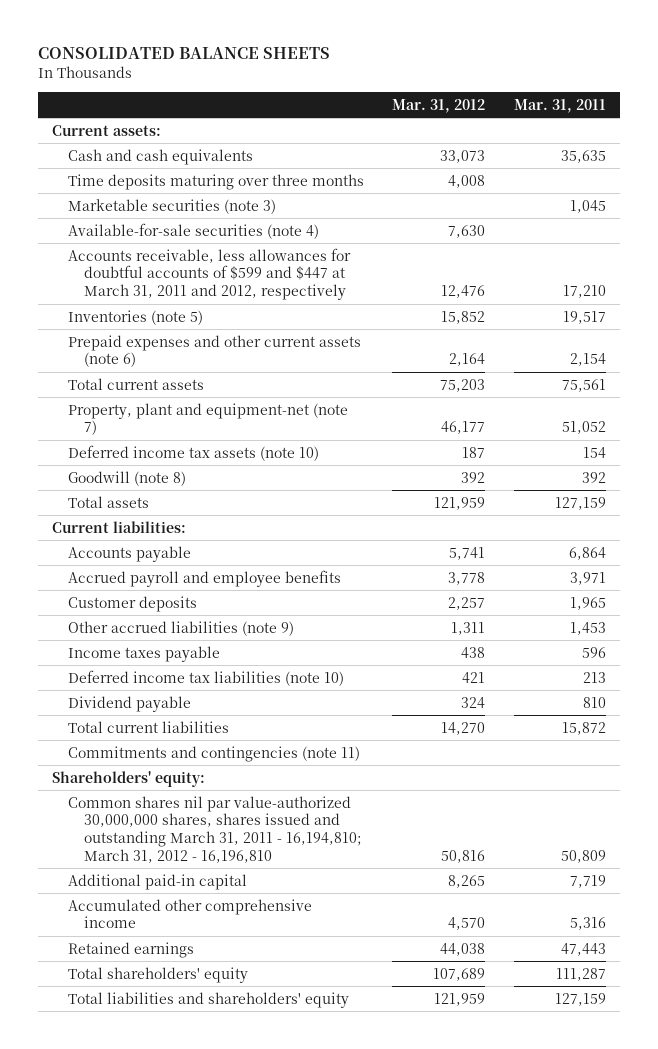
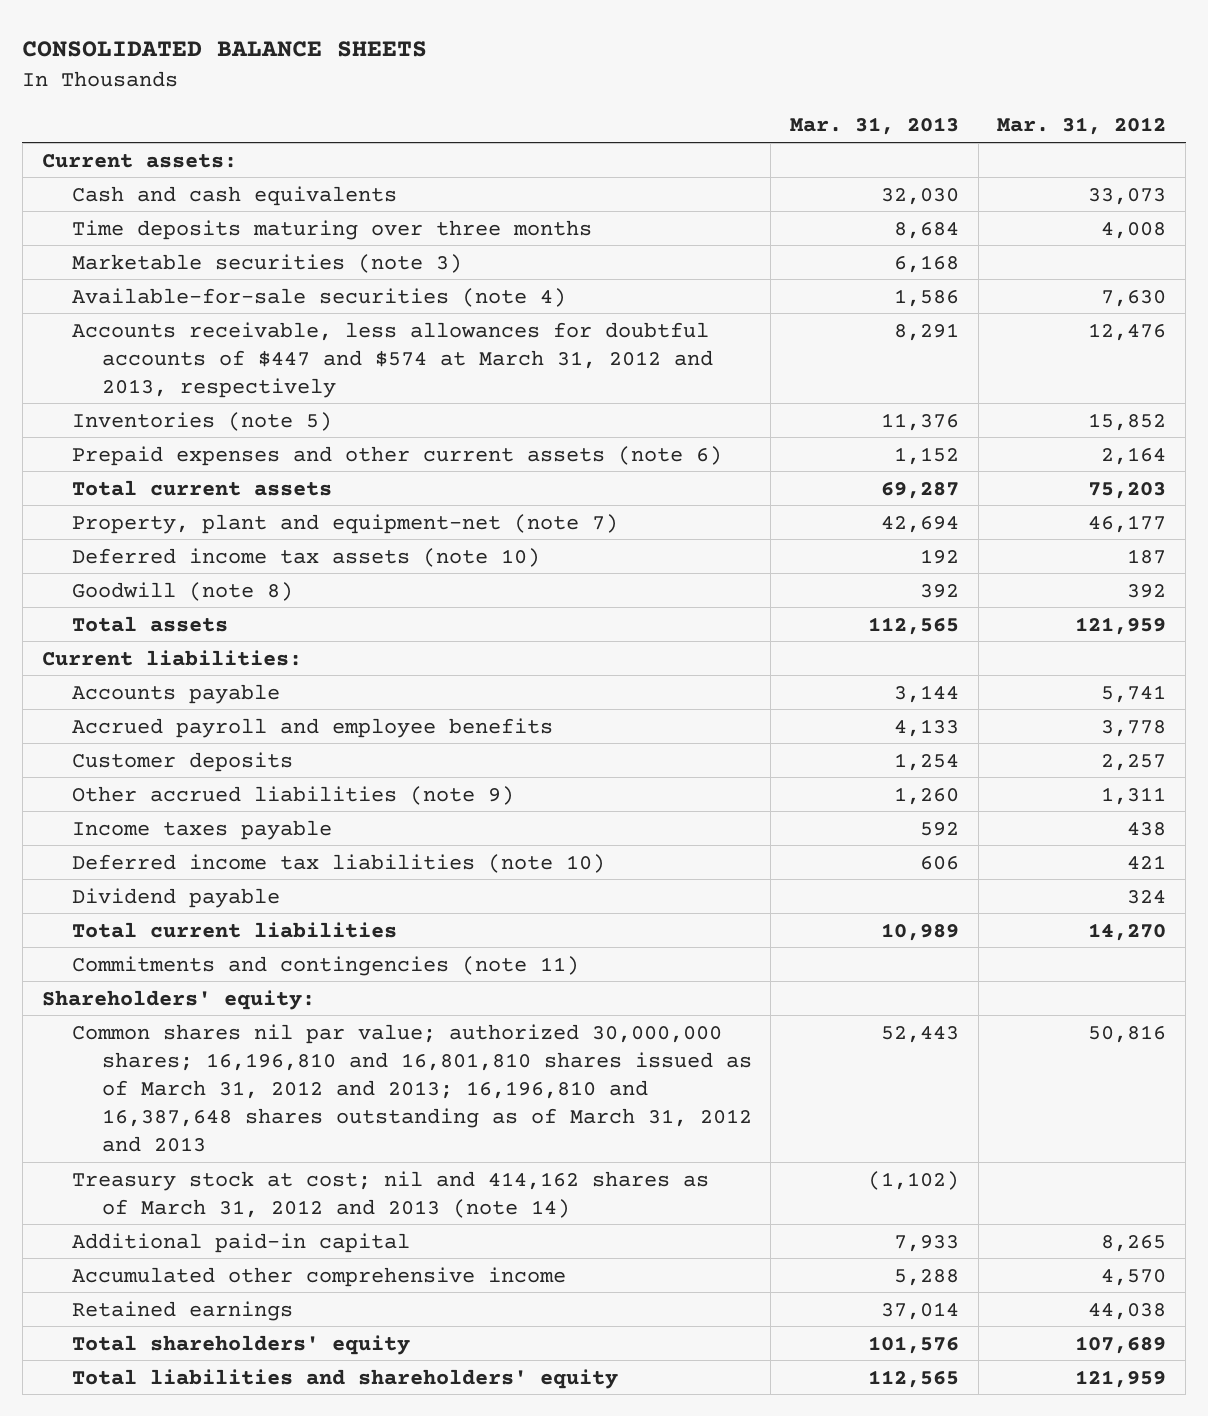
[513,98,606,113] Mar. 31, 2011 -> none
none -> [790,117,960,136] Mar. 31, 2013
[67,247,351,301] Accounts receivable, less allowances for doubtful accounts of $599 and $447 at March 31, 2011 and 2012, respectively -> [71,321,713,398] Accounts receivable, less allowances for doubtful accounts of $447 and $574 at March 31, 2012 and 2013, respectively
[67,795,362,863] Common shares nil par value-authorized 30,000,000 shares, shares issued and outstanding March 31, 2011 - 16,194,810; March 31, 2012 - 16,196,810 -> [71,1023,752,1152] Common shares nil par value; authorized 30,000,000 shares; 16,196,810 and 16,801,810 shares issued as of March 31, 2012 and 2013; 16,196,810 and 16,387,648 shares outstanding as of March 31, 2012 and 2013
none -> [71,1170,709,1218] Treasury stock at cost; nil and 414,162 shares as of March 31, 2012 and 2013 (note 14)

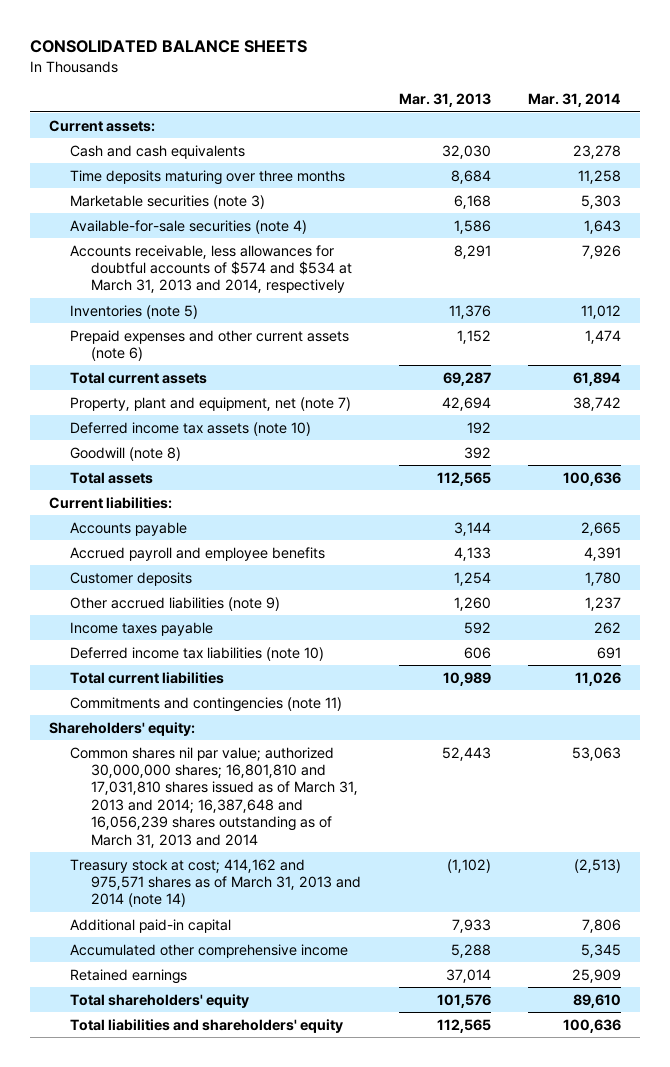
[997,117,1167,136] Mar. 31, 2012 -> none
none -> [528,93,622,108] Mar. 31, 2014
[71,321,713,398] Accounts receivable, less allowances for doubtful accounts of $447 and $574 at March 31, 2012 and 2013, respectively -> [69,244,352,294] Accounts receivable, less allowances for doubtful accounts of $574 and $534 at March 31, 2013 and 2014, respectively
[71,513,618,534] Property, plant and equipment-net (note 7) -> [69,396,351,411] Property, plant and equipment, net (note 7)
[71,887,280,908] Dividend payable -> none
[71,1023,752,1152] Common shares nil par value; authorized 30,000,000 shares; 16,196,810 and 16,801,810 shares issued as of March 31, 2012 and 2013; 16,196,810 and 16,387,648 shares outstanding as of March 31, 2012 and 2013 -> [69,746,358,848] Common shares nil par value; authorized 30,000,000 shares; 16,801,810 and 17,031,810 shares issued as of March 31, 2013 and 2014; 16,387,648 and 16,056,239 shares outstanding as of March 31, 2013 and 2014
[71,1170,709,1218] Treasury stock at cost; nil and 414,162 shares as of March 31, 2012 and 2013 (note 14) -> [69,858,361,908] Treasury stock at cost; 414,162 and 975,571 shares as of March 31, 2013 and 2014 (note 14)

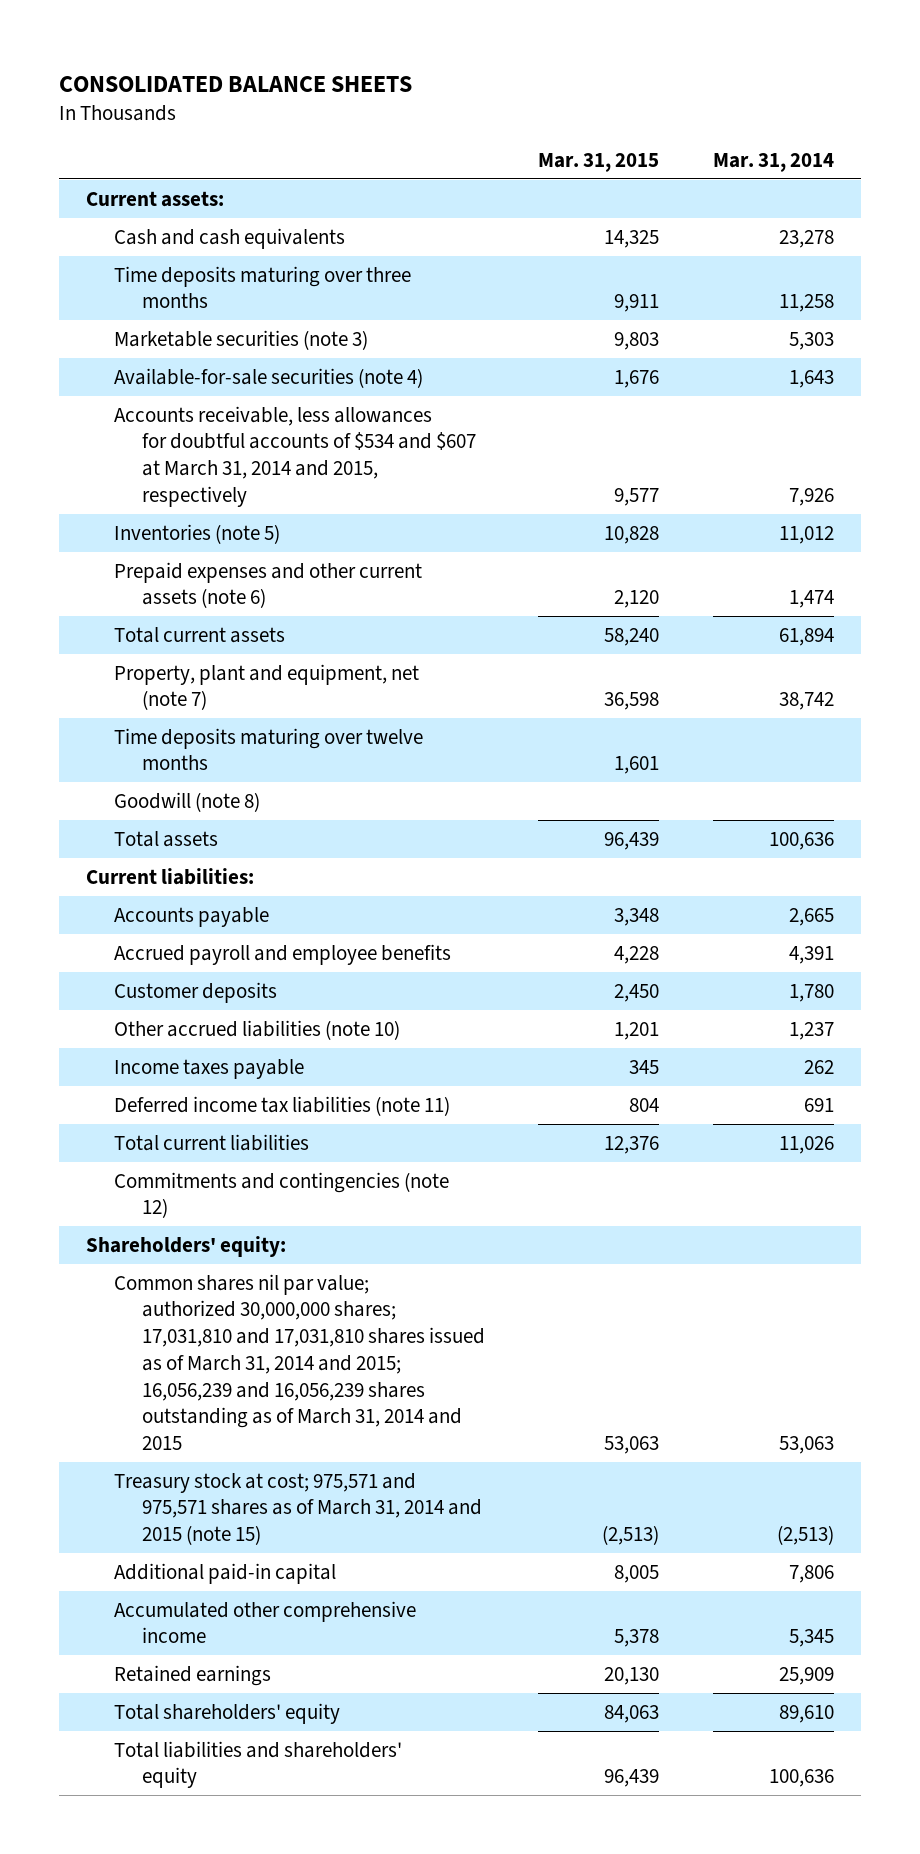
[398,93,491,108] Mar. 31, 2013 -> none
none -> [538,152,660,172] Mar. 31, 2015
[69,244,352,294] Accounts receivable, less allowances for doubtful accounts of $574 and $534 at March 31, 2013 and 2014, respectively -> [113,405,476,507] Accounts receivable, less allowances for doubtful accounts of $534 and $607 at March 31, 2014 and 2015, respectively
[69,421,311,436] Deferred income tax assets (note 10) -> none
none -> [113,727,423,771] Time deposits maturing over twelve months
[69,596,280,611] Other accrued liabilities (note 9) -> [113,1019,400,1040] Other accrued liabilities (note 10)
[69,646,324,661] Deferred income tax liabilities (note 10) -> [113,1095,450,1116] Deferred income tax liabilities (note 11)
[69,696,342,712] Commitments and contingencies (note 11) -> [113,1171,449,1219] Commitments and contingencies (note 12)
[69,746,358,848] Common shares nil par value; authorized 30,000,000 shares; 16,801,810 and 17,031,810 shares issued as of March 31, 2013 and 2014; 16,387,648 and 16,056,239 shares outstanding as of March 31, 2013 and 2014 -> [113,1273,485,1450] Common shares nil par value; authorized 30,000,000 shares; 17,031,810 and 17,031,810 shares issued as of March 31, 2014 and 2015; 16,056,239 and 16,056,239 shares outstanding as of March 31, 2014 and 2015
[69,858,361,908] Treasury stock at cost; 414,162 and 975,571 shares as of March 31, 2013 and 2014 (note 14) -> [113,1472,482,1546] Treasury stock at cost; 975,571 and 975,571 shares as of March 31, 2014 and 2015 (note 15)

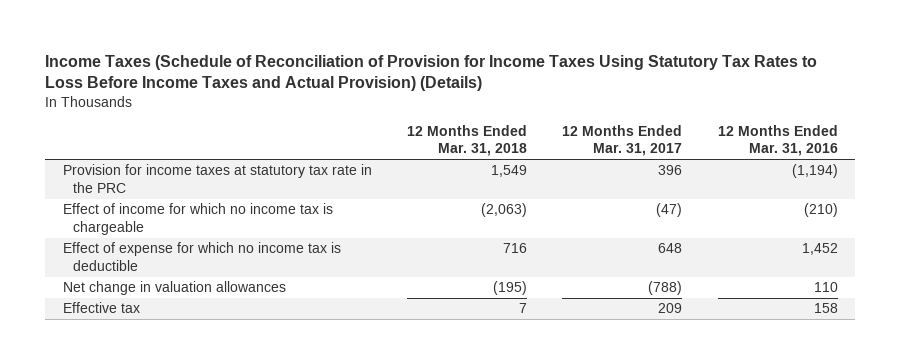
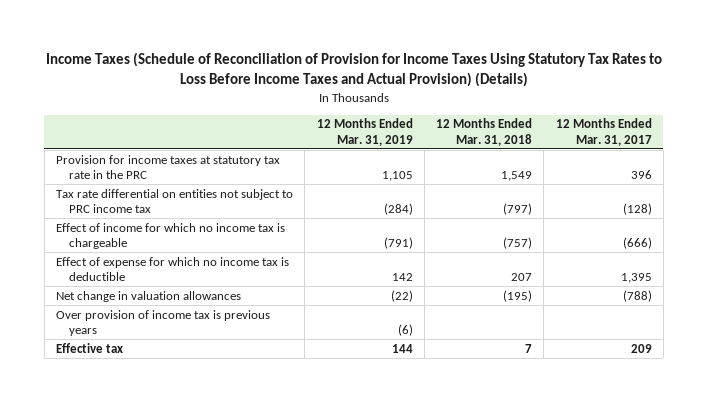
[717,125,838,157] 12 Months Ended Mar. 31, 2016 -> none
none -> [316,118,413,146] 12 Months Ended Mar. 31, 2019
none -> [56,188,294,214] Tax rate differential on entities not subject to PRC income tax
[481,203,528,218] (2,063) -> [503,237,533,250] (757)
[656,203,683,218] (47) -> [622,237,652,250] (666)
[503,243,528,254] 716 -> [511,273,533,282] 207
[658,243,683,254] 648 -> [620,273,652,284] 1,395
none -> [56,309,271,337] Over provision of income tax is previous years

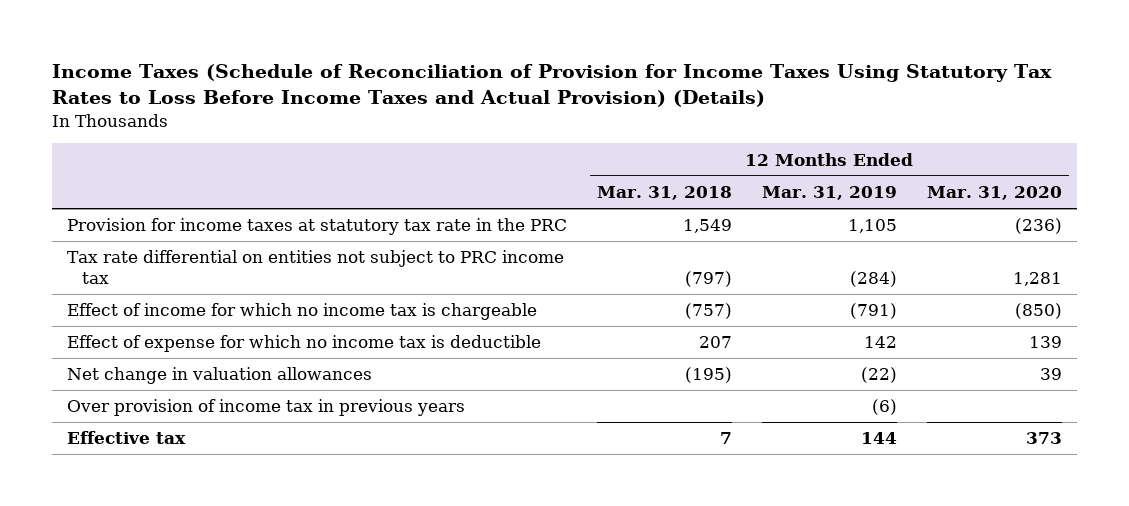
[555,118,652,146] 12 Months Ended Mar. 31, 2017 -> none
none -> [926,186,1062,201] Mar. 31, 2020
[56,309,271,337] Over provision of income tax is previous years -> [67,399,466,417] Over provision of income tax in previous years

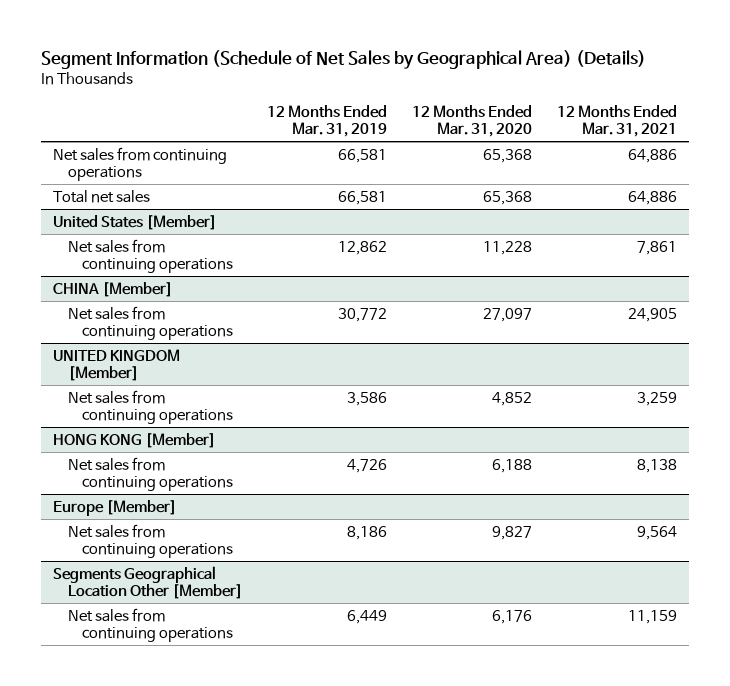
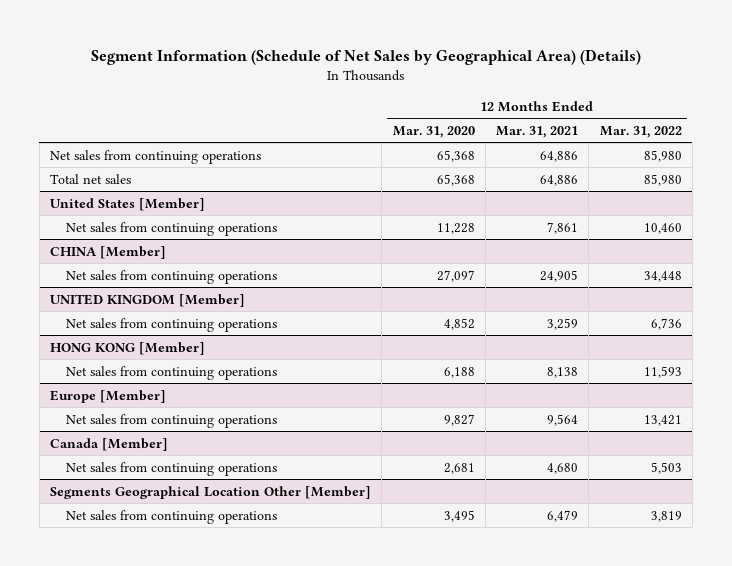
[267,104,388,138] 12 Months Ended Mar. 31, 2019 -> none
none -> [599,125,682,138] Mar. 31, 2022
none -> [50,437,169,451] Canada [Member]
none -> [66,461,278,476] Net sales from continuing operations
[492,609,533,624] 6,176 -> [443,509,475,522] 3,495
[627,609,677,624] 11,159 -> [547,509,579,522] 6,479

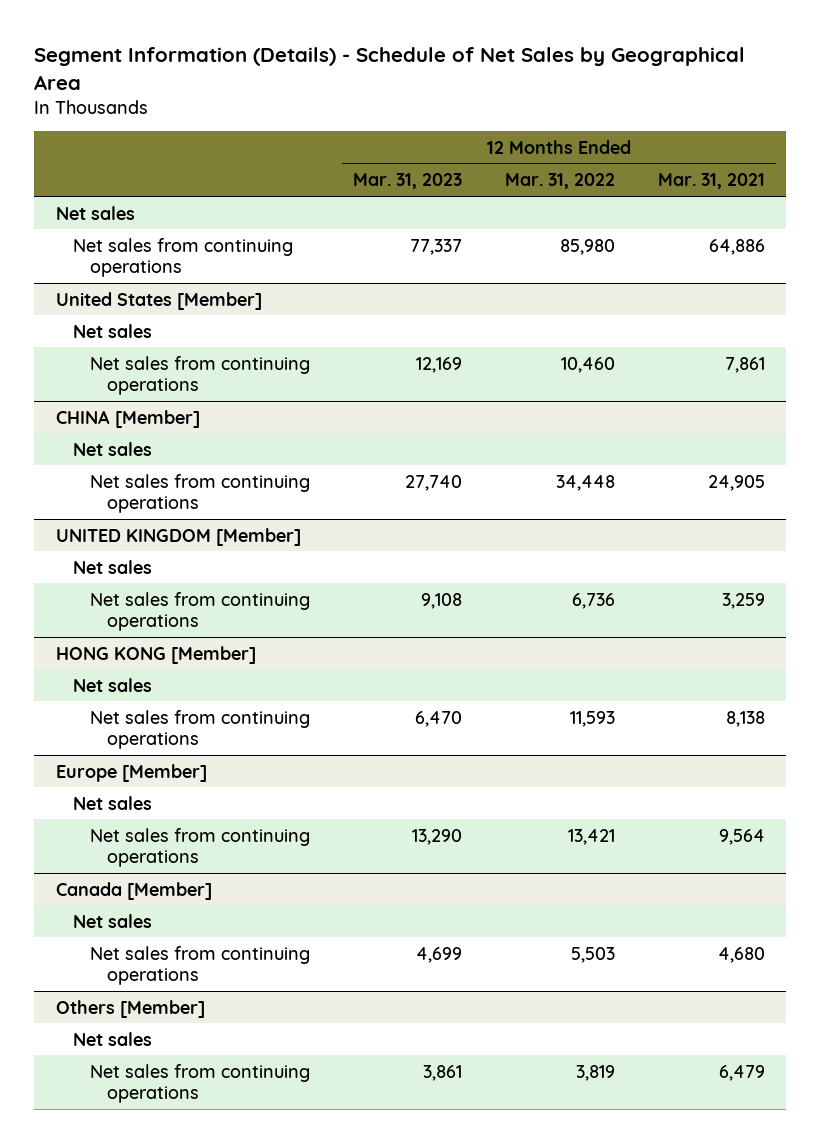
[90,49,641,66] Segment Information (Schedule of Net Sales by Geographical Area) (Details) -> [34,47,746,90] Segment Information (Details) - Schedule of Net Sales by Geographical Area
[392,125,475,138] Mar. 31, 2020 -> none
none -> [353,173,463,190] Mar. 31, 2023
none -> [55,205,135,220] Net sales
[50,173,132,184] Total net sales -> none
none -> [73,323,153,338] Net sales
none -> [73,441,153,456] Net sales
none -> [73,559,153,574] Net sales
none -> [73,677,153,692] Net sales
none -> [73,795,153,810] Net sales
none -> [73,913,153,928] Net sales
[50,485,372,499] Segments Geographical Location Other [Member] -> [55,999,205,1018] Others [Member]
none -> [73,1031,153,1046] Net sales

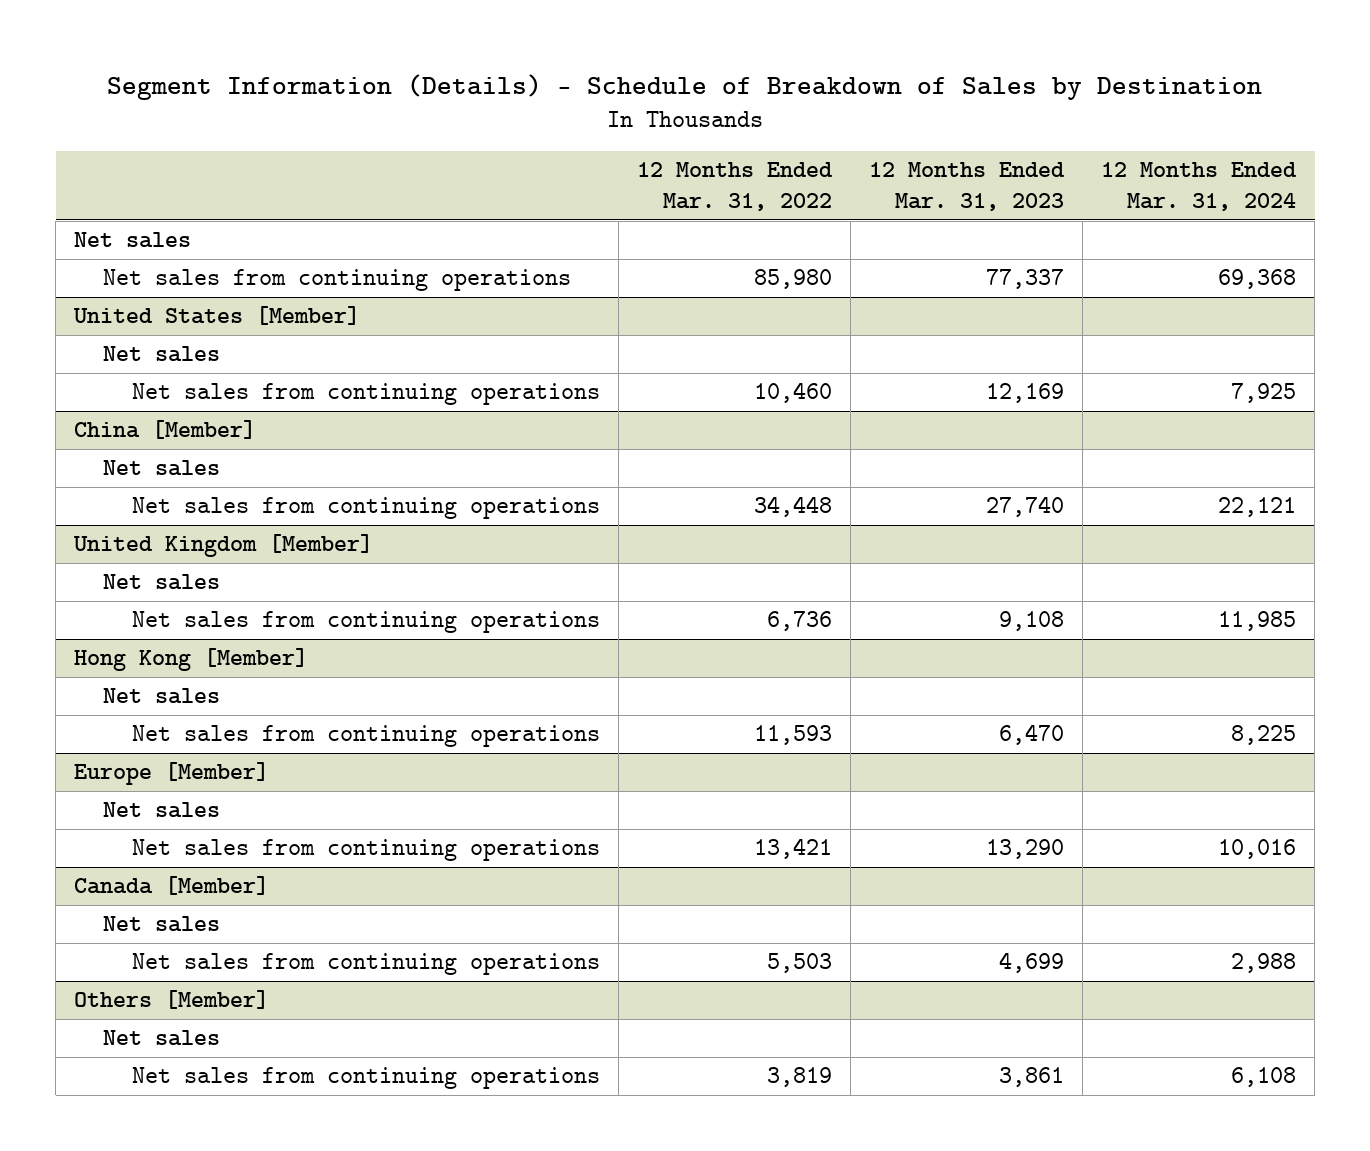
[34,47,746,90] Segment Information (Details) - Schedule of Net Sales by Geographical Area -> [107,73,1263,100] Segment Information (Details) - Schedule of Breakdown of Sales by Destination
[657,173,765,190] Mar. 31, 2021 -> none
none -> [1100,162,1297,211] 12 Months Ended Mar. 31, 2024
[55,409,200,428] CHINA [Member] -> [74,420,257,440] China [Member]
[55,527,301,546] UNITED KINGDOM [Member] -> [73,534,374,558] United Kingdom [Member]
[55,645,256,664] HONG KONG [Member] -> [74,648,309,672] Hong Kong [Member]

